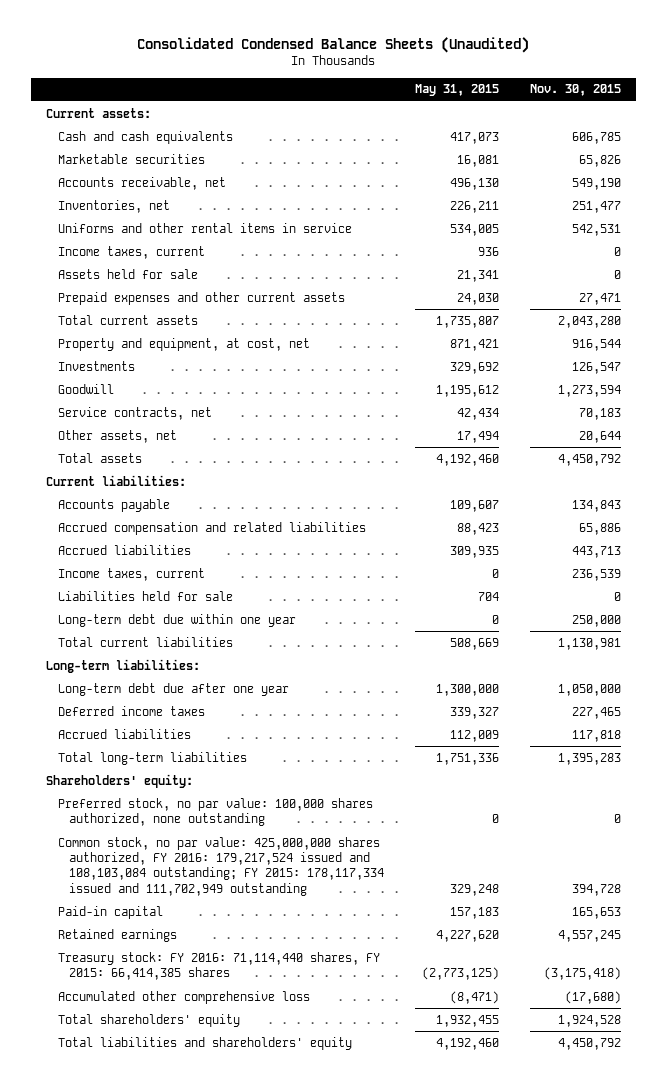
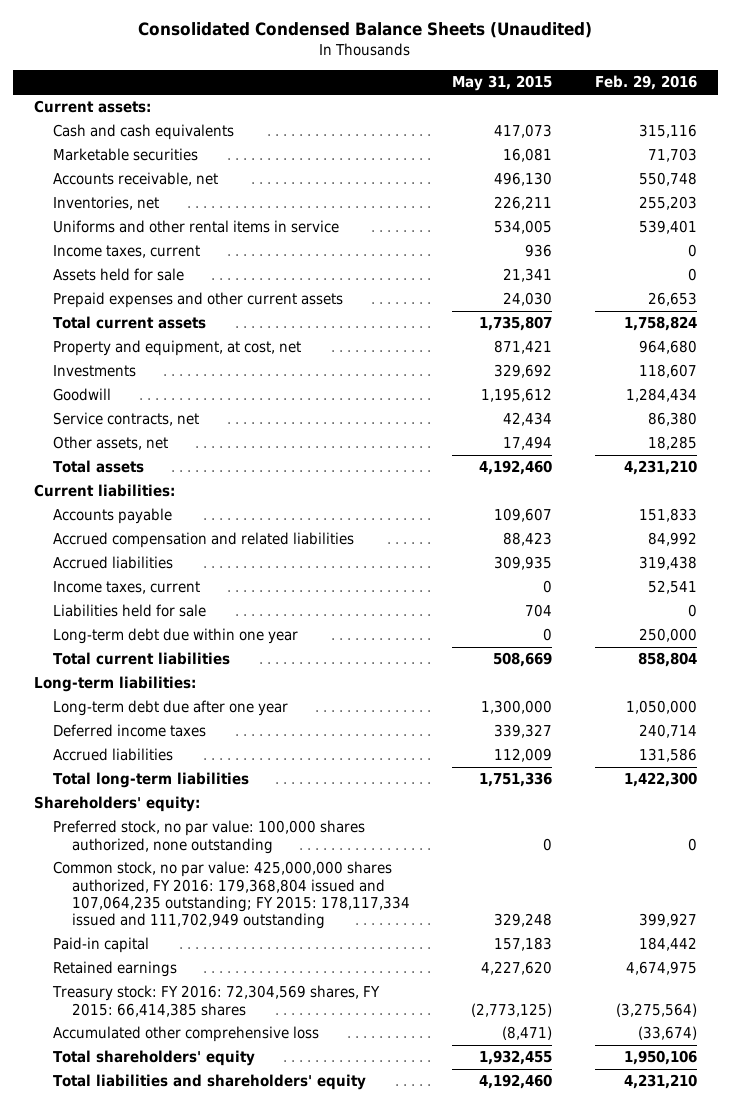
[529,84,621,97] Nov. 30, 2015 -> none
none -> [594,75,697,91] Feb. 29, 2016
[57,836,385,896] Common stock, no par value: 425,000,000 shares authorized, FY 2016: 179,217,524 issued and 108,103,084 outstanding; FY 2015: 178,117,334 issued and 111,702,949 outstanding -> [52,861,410,929] Common stock, no par value: 425,000,000 shares authorized, FY 2016: 179,368,804 issued and 107,064,235 outstanding; FY 2015: 178,117,334 issued and 111,702,949 outstanding
[57,951,380,981] Treasury stock: FY 2016: 71,114,440 shares, FY 2015: 66,414,385 shares -> [51,985,380,1017] Treasury stock: FY 2016: 72,304,569 shares, FY 2015: 66,414,385 shares

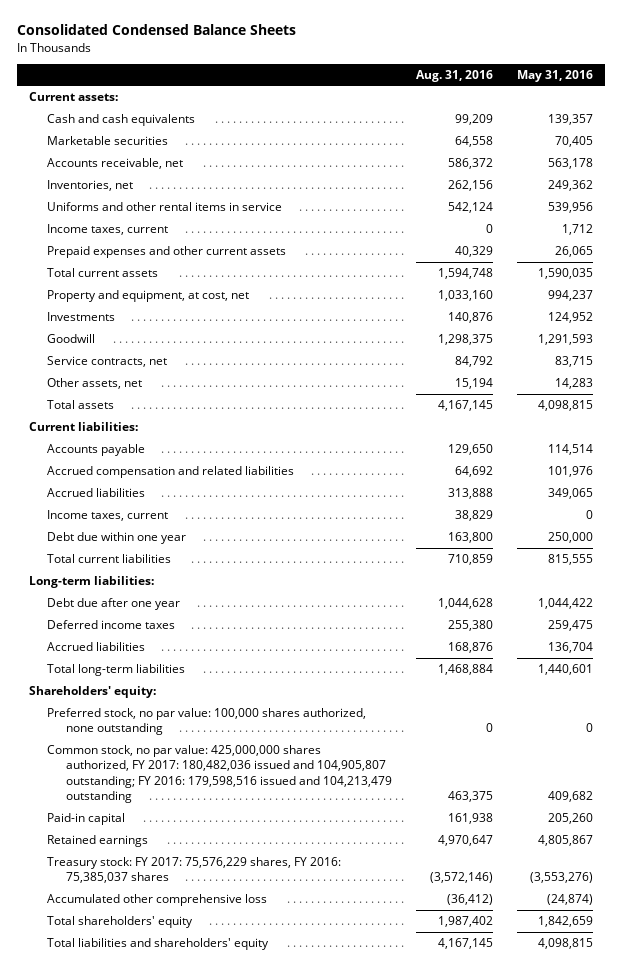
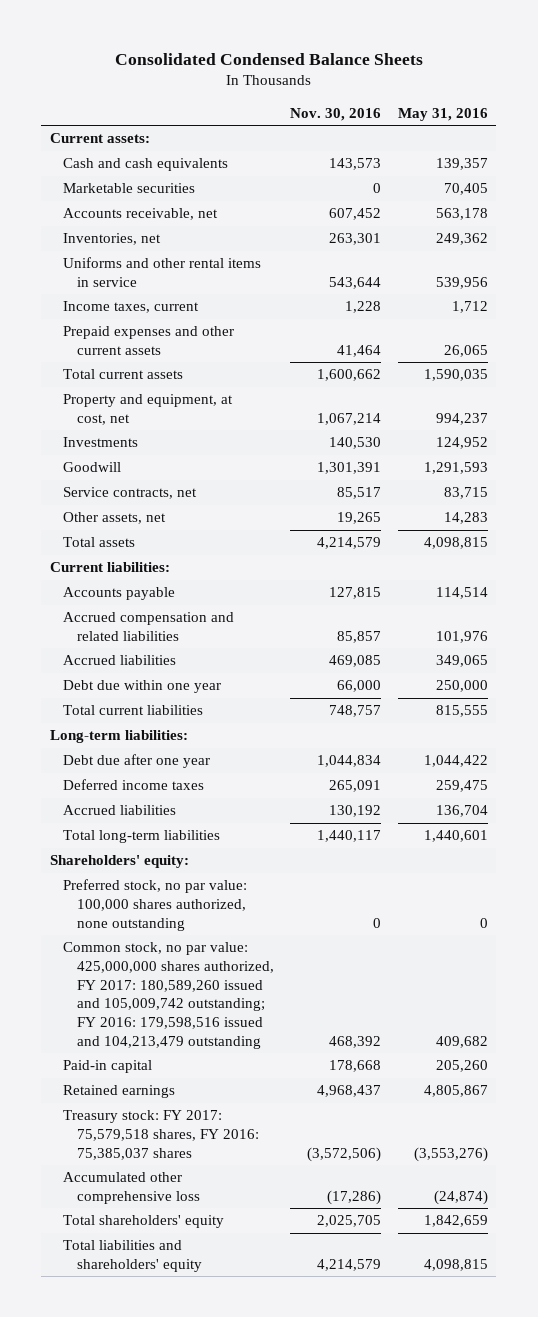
[415,69,493,82] Aug. 31, 2016 -> none
none -> [290,107,382,121] Nov. 30, 2016
[47,510,169,522] Income taxes, current -> none
[47,745,392,804] Common stock, no par value: 425,000,000 shares authorized, FY 2017: 180,482,036 issued and 104,905,807 outstanding; FY 2016: 179,598,516 issued and 104,213,479 outstanding -> [63,942,274,1049] Common stock, no par value: 425,000,000 shares authorized, FY 2017: 180,589,260 issued and 105,009,742 outstanding; FY 2016: 179,598,516 issued and 104,213,479 outstanding
[47,857,342,884] Treasury stock: FY 2017: 75,576,229 shares, FY 2016: 75,385,037 shares -> [63,1110,259,1160] Treasury stock: FY 2017: 75,579,518 shares, FY 2016: 75,385,037 shares

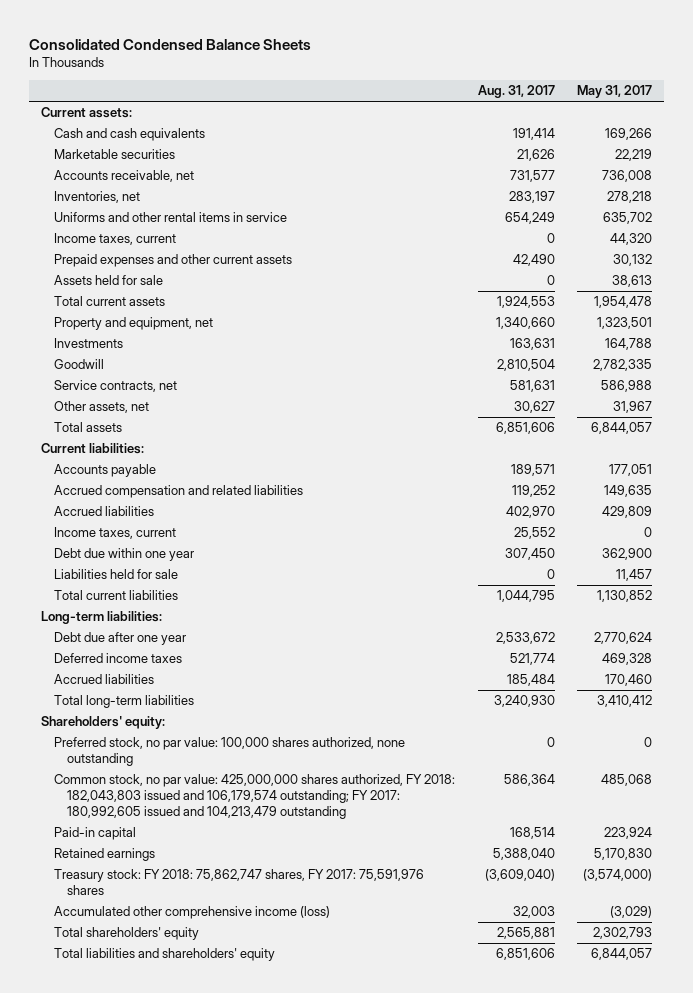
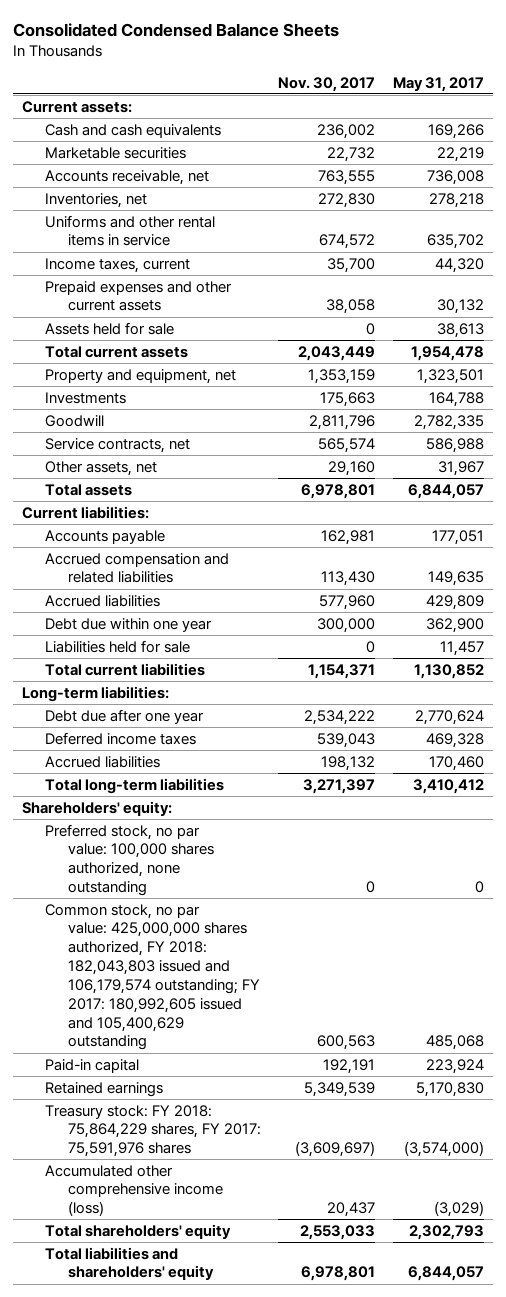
[477,85,555,99] Aug. 31, 2017 -> none
none -> [278,76,376,92] Nov. 30, 2017
[54,527,177,540] Income taxes, current -> none
[54,774,456,820] Common stock, no par value: 425,000,000 shares authorized, FY 2018: 182,043,803 issued and 106,179,574 outstanding; FY 2017: 180,992,605 issued and 104,213,479 outstanding -> [44,903,260,1051] Common stock, no par value: 425,000,000 shares authorized, FY 2018: 182,043,803 issued and 106,179,574 outstanding; FY 2017: 180,992,605 issued and 105,400,629 outstanding
[54,869,425,896] Treasury stock: FY 2018: 75,862,747 shares, FY 2017: 75,591,976 shares -> [44,1104,261,1158] Treasury stock: FY 2018: 75,864,229 shares, FY 2017: 75,591,976 shares

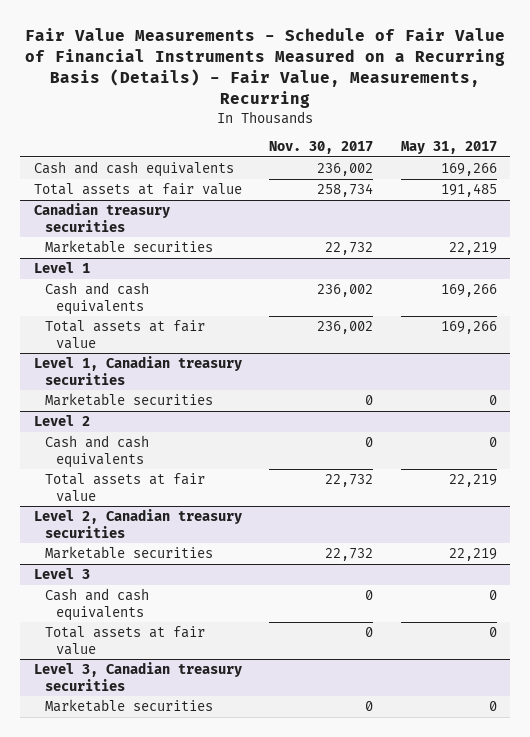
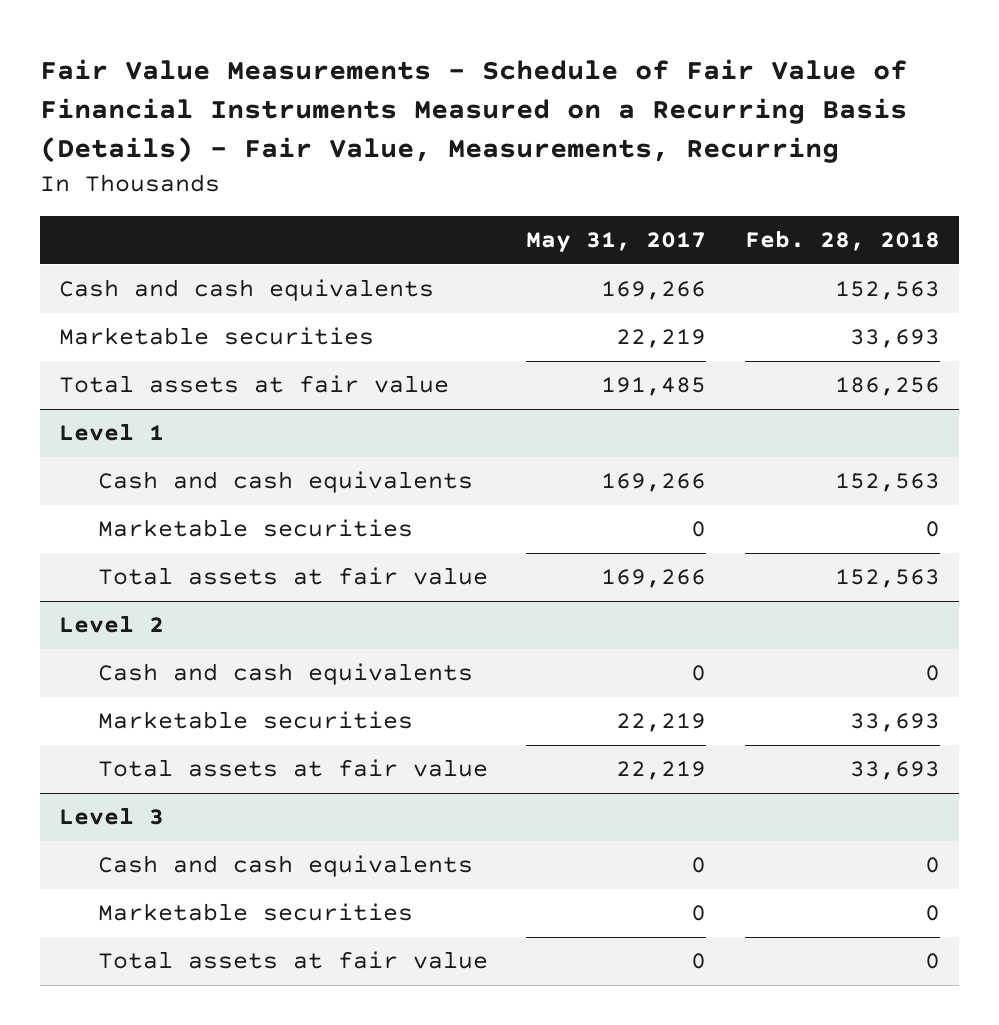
[269,141,374,155] Nov. 30, 2017 -> none
none -> [744,230,940,252] Feb. 28, 2018
[33,203,170,232] Canadian treasury securities -> none
[33,183,242,196] Total assets at fair value -> [58,375,449,394] Total assets at fair value
[33,356,242,385] Level 1, Canadian treasury securities -> none
[44,320,205,349] Total assets at fair value -> [98,567,489,586] Total assets at fair value
[33,509,242,538] Level 2, Canadian treasury securities -> none
[44,473,205,502] Total assets at fair value -> [98,759,489,778] Total assets at fair value
[33,662,242,691] Level 3, Canadian treasury securities -> none
[44,626,205,655] Total assets at fair value -> [98,951,489,970] Total assets at fair value

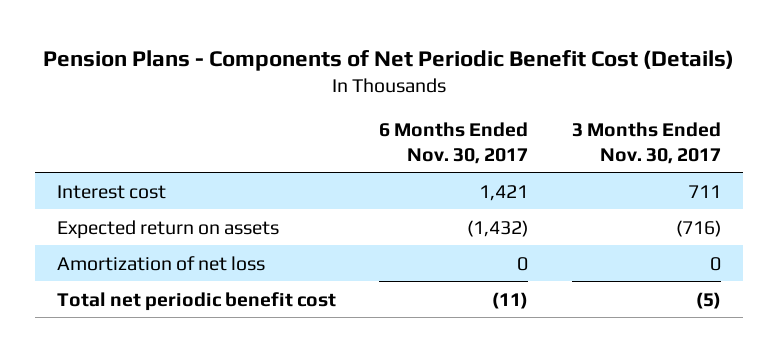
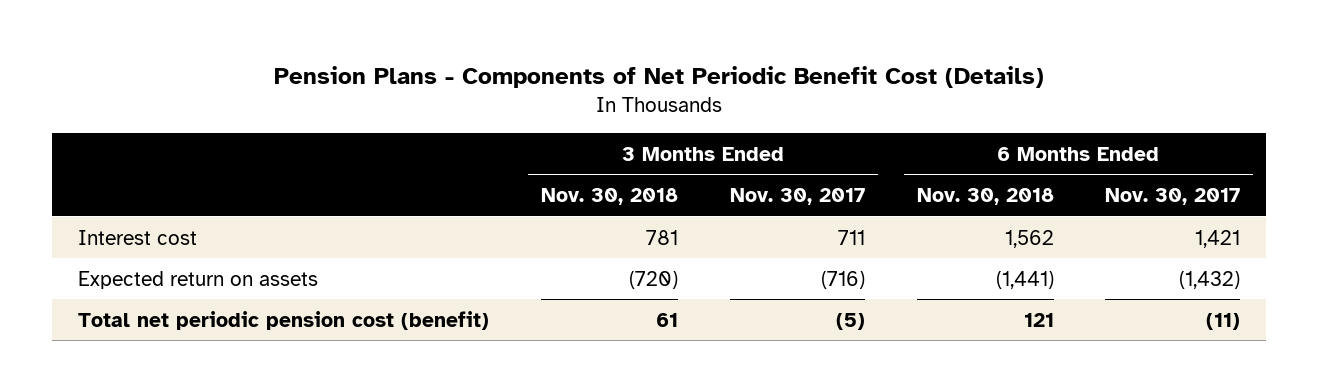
none -> [541,187,679,205] Nov. 30, 2018
none -> [916,187,1054,205] Nov. 30, 2018
[56,255,265,271] Amortization of net loss -> none
[56,291,336,311] Total net periodic benefit cost -> [78,310,490,330] Total net periodic pension cost (benefit)

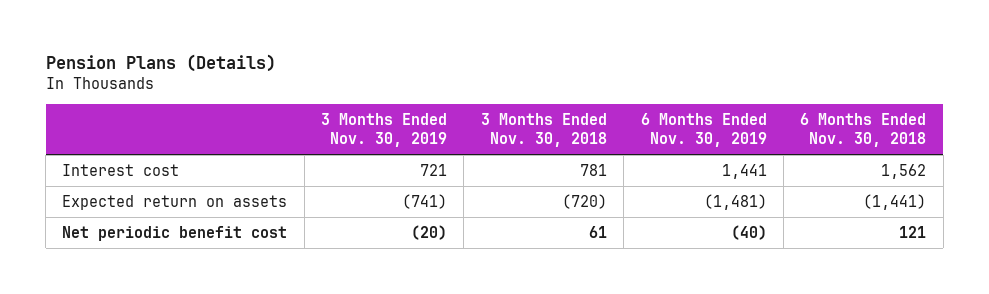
[274,66,1045,89] Pension Plans - Components of Net Periodic Benefit Cost (Details) -> [45,53,276,72] Pension Plans (Details)
[729,187,865,205] Nov. 30, 2017 -> none
[1105,187,1241,205] Nov. 30, 2017 -> none
none -> [321,112,448,148] 3 Months Ended Nov. 30, 2019
none -> [640,112,767,148] 6 Months Ended Nov. 30, 2019
[78,310,490,330] Total net periodic pension cost (benefit) -> [62,226,288,242] Net periodic benefit cost

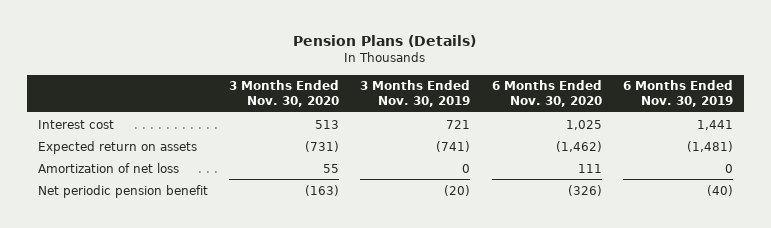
[480,112,607,148] 3 Months Ended Nov. 30, 2018 -> none
[800,112,927,148] 6 Months Ended Nov. 30, 2018 -> none
none -> [228,80,339,108] 3 Months Ended Nov. 30, 2020
none -> [491,80,602,108] 6 Months Ended Nov. 30, 2020
none -> [37,162,179,173] Amortization of net loss
[62,226,288,242] Net periodic benefit cost -> [37,184,208,198] Net periodic pension benefit

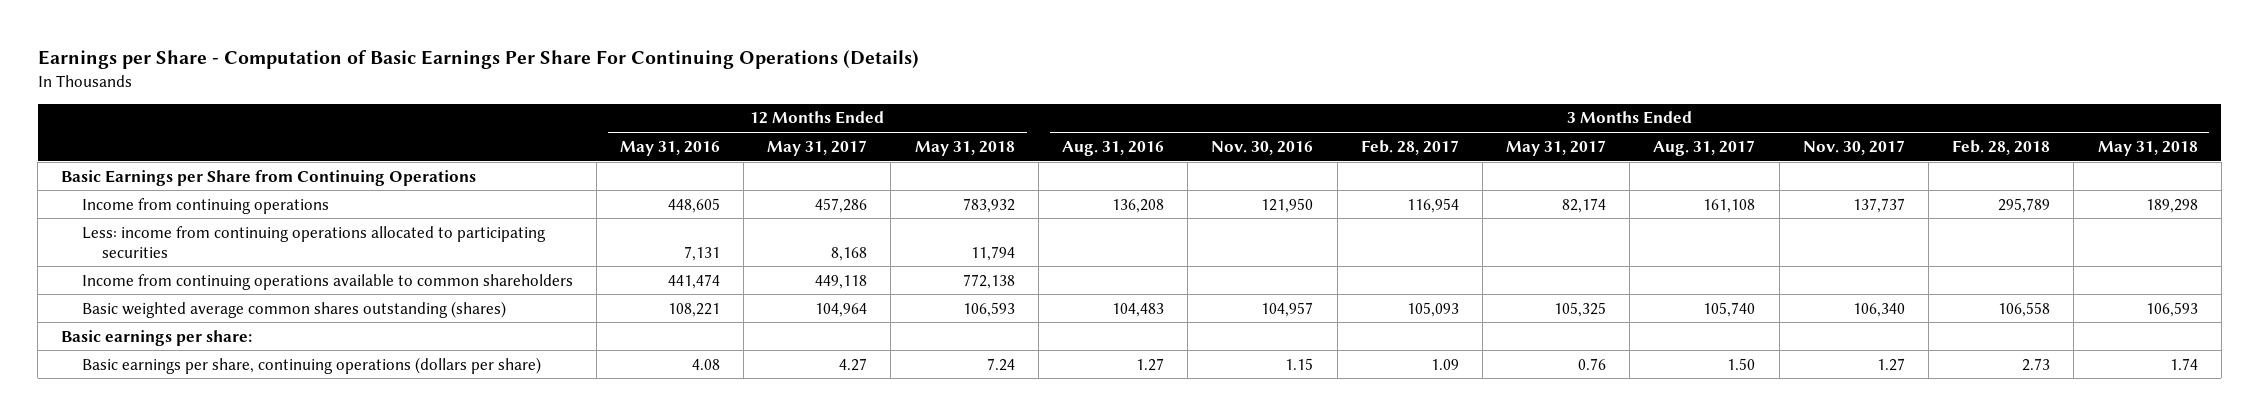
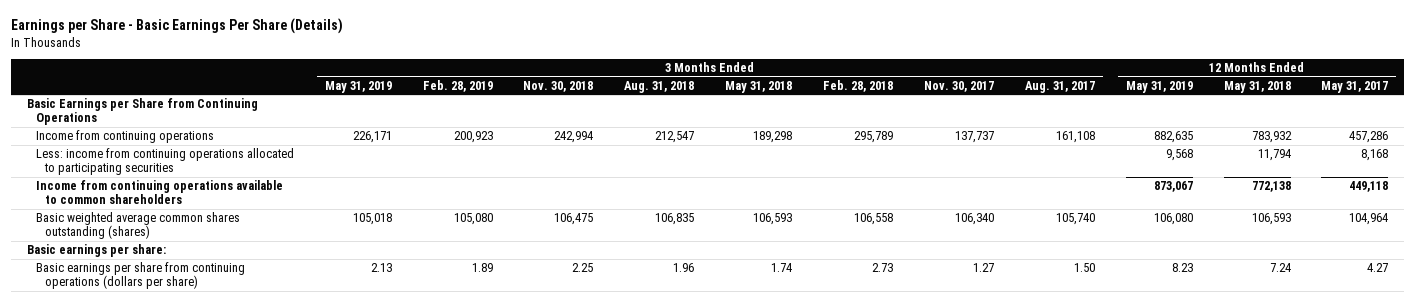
[37,50,919,70] Earnings per Share - Computation of Basic Earnings Per Share For Continuing Operations (Details) -> [11,18,344,35] Earnings per Share - Basic Earnings Per Share (Details)
[619,140,720,156] May 31, 2016 -> none
[1062,140,1165,156] Aug. 31, 2016 -> none
[1211,140,1314,155] Nov. 30, 2016 -> none
[1360,139,1459,155] Feb. 28, 2017 -> none
[1506,139,1607,156] May 31, 2017 -> none
none -> [324,80,392,93] May 31, 2019
none -> [422,79,493,92] Feb. 28, 2019
none -> [523,80,594,92] Nov. 30, 2018
none -> [624,80,695,93] Aug. 31, 2018
none -> [1125,80,1193,93] May 31, 2019
[81,356,541,374] Basic earnings per share, continuing operations (dollars per share) -> [35,262,245,290] Basic earnings per share from continuing operations (dollars per share)

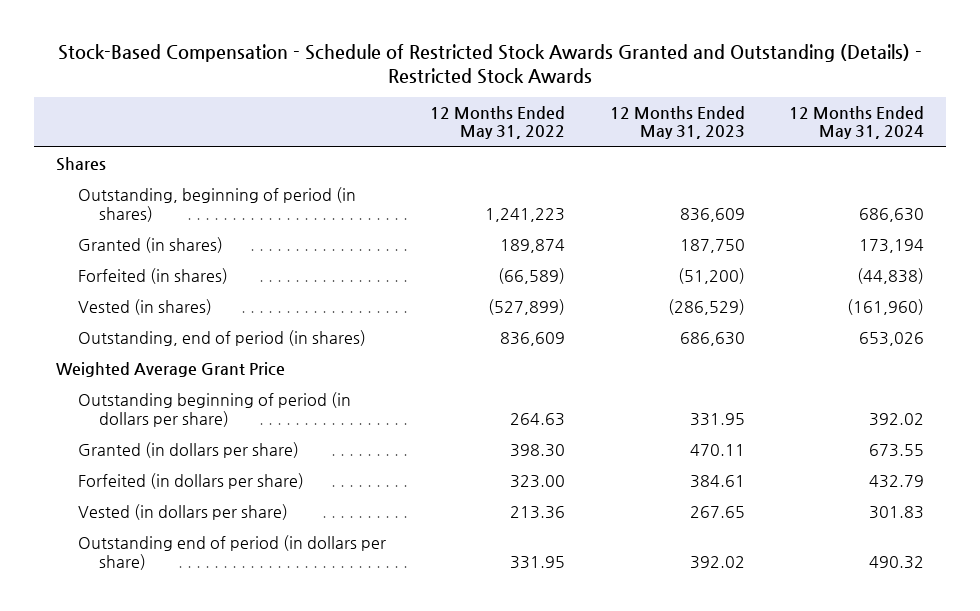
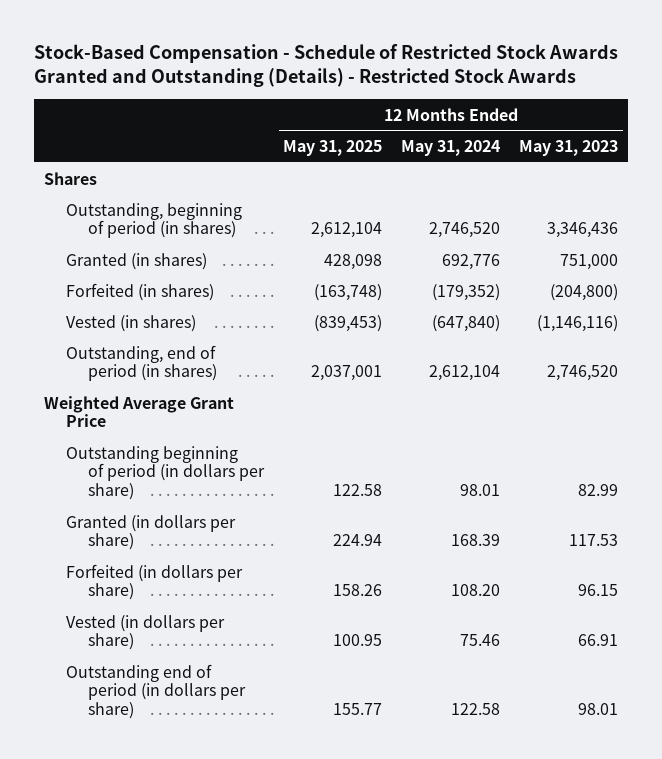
[430,105,566,140] 12 Months Ended May 31, 2022 -> none
none -> [283,140,383,157] May 31, 2025
[679,207,745,222] 836,609 -> [547,222,619,239] 3,346,436
[859,207,925,222] 686,630 -> [429,222,501,239] 2,746,520
[679,238,745,253] 187,750 -> [560,253,619,270] 751,000
[859,238,925,253] 173,194 -> [442,253,501,270] 692,776
[677,267,745,284] (51,200) -> [550,283,619,301] (204,800)
[857,267,925,284] (44,838) -> [432,283,501,301] (179,352)
[667,298,745,315] (286,529) -> [537,314,619,332] (1,146,116)
[847,298,925,315] (161,960) -> [432,314,501,332] (647,840)
[679,331,745,346] 686,630 -> [547,365,619,382] 2,746,520
[859,331,925,346] 653,026 -> [429,365,501,382] 2,612,104
[689,412,745,426] 331.95 -> [578,484,619,497] 82.99
[869,412,925,426] 392.02 -> [460,484,501,497] 98.01
[689,443,745,456] 470.11 -> [569,534,619,547] 117.53
[869,443,925,457] 673.55 -> [451,534,501,547] 168.39
[689,474,745,488] 384.61 -> [578,584,619,597] 96.15
[869,474,925,488] 432.79 -> [451,584,501,597] 108.20
[689,505,745,518] 267.65 -> [578,634,619,647] 66.91
[869,505,925,519] 301.83 -> [460,634,501,647] 75.46
[689,555,745,569] 392.02 -> [578,703,619,716] 98.01
[869,555,925,569] 490.32 -> [451,703,501,716] 122.58

